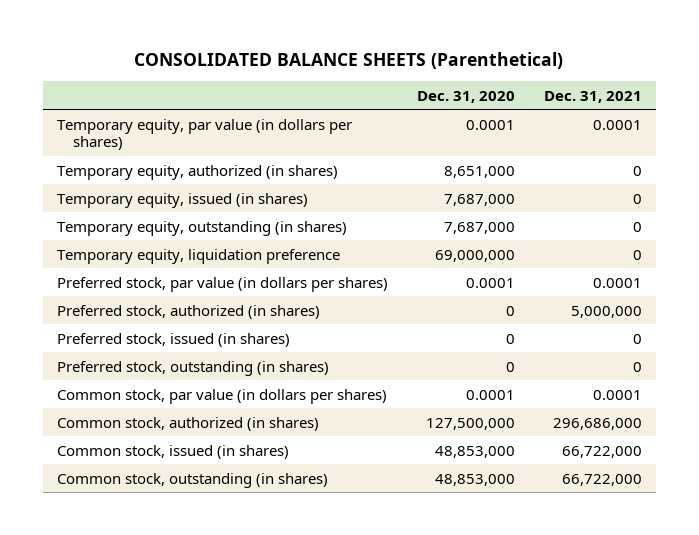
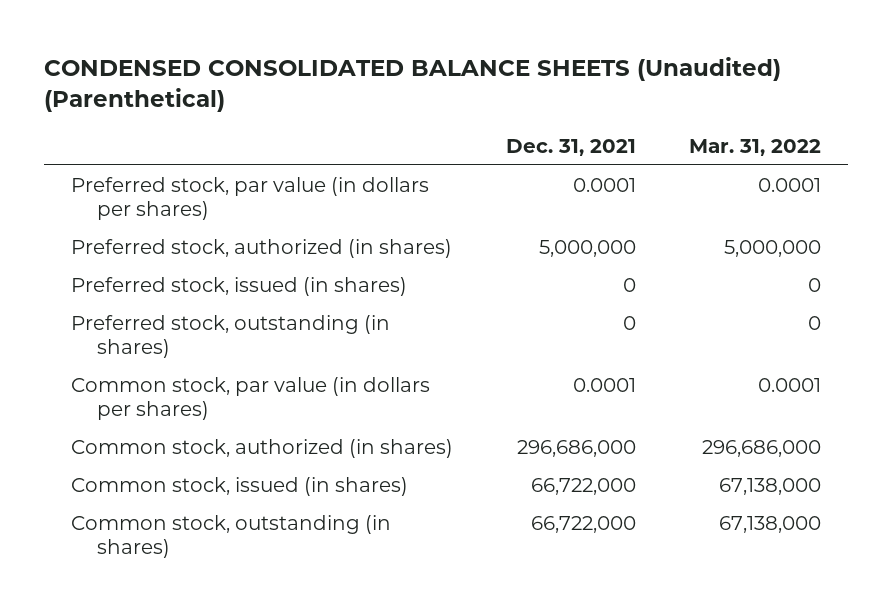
[134,51,564,69] CONSOLIDATED BALANCE SHEETS (Parenthetical) -> [44,56,782,112] CONDENSED CONSOLIDATED BALANCE SHEETS (Unaudited) (Parenthetical)
[416,90,515,103] Dec. 31, 2020 -> none
none -> [689,138,822,156] Mar. 31, 2022
[57,118,353,151] Temporary equity, par value (in dollars per shares) -> none
[57,164,339,180] Temporary equity, authorized (in shares) -> none
[57,192,309,208] Temporary equity, issued (in shares) -> none
[57,220,348,236] Temporary equity, outstanding (in shares) -> none
[57,248,341,264] Temporary equity, liquidation preference -> none

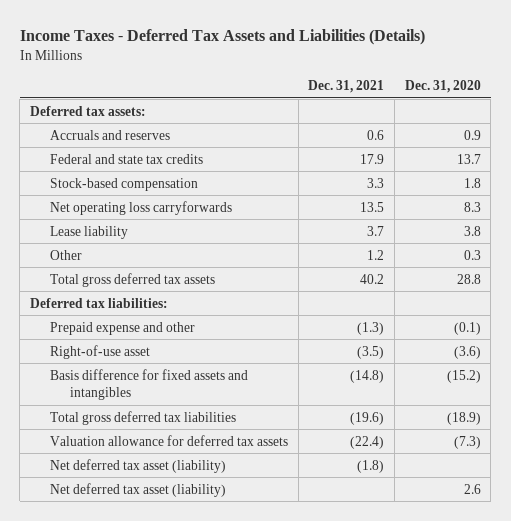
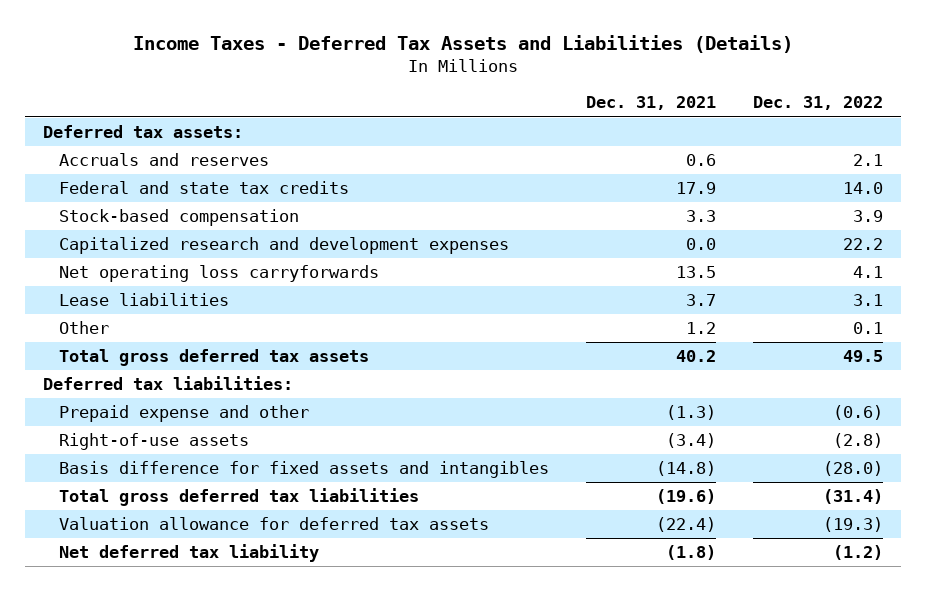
[404,79,481,93] Dec. 31, 2020 -> none
none -> [752,96,883,111] Dec. 31, 2022
none -> [58,237,509,255] Capitalized research and development expenses
[50,225,129,239] Lease liability -> [58,293,229,307] Lease liabilities
[50,344,151,359] Right-of-use asset -> [58,433,249,451] Right-of-use assets
[357,345,385,359] (3.5) -> [665,433,716,449] (3.4)
[50,482,227,497] Net deferred tax asset (liability) -> none
[50,458,227,473] Net deferred tax asset (liability) -> [58,544,319,563] Net deferred tax liability

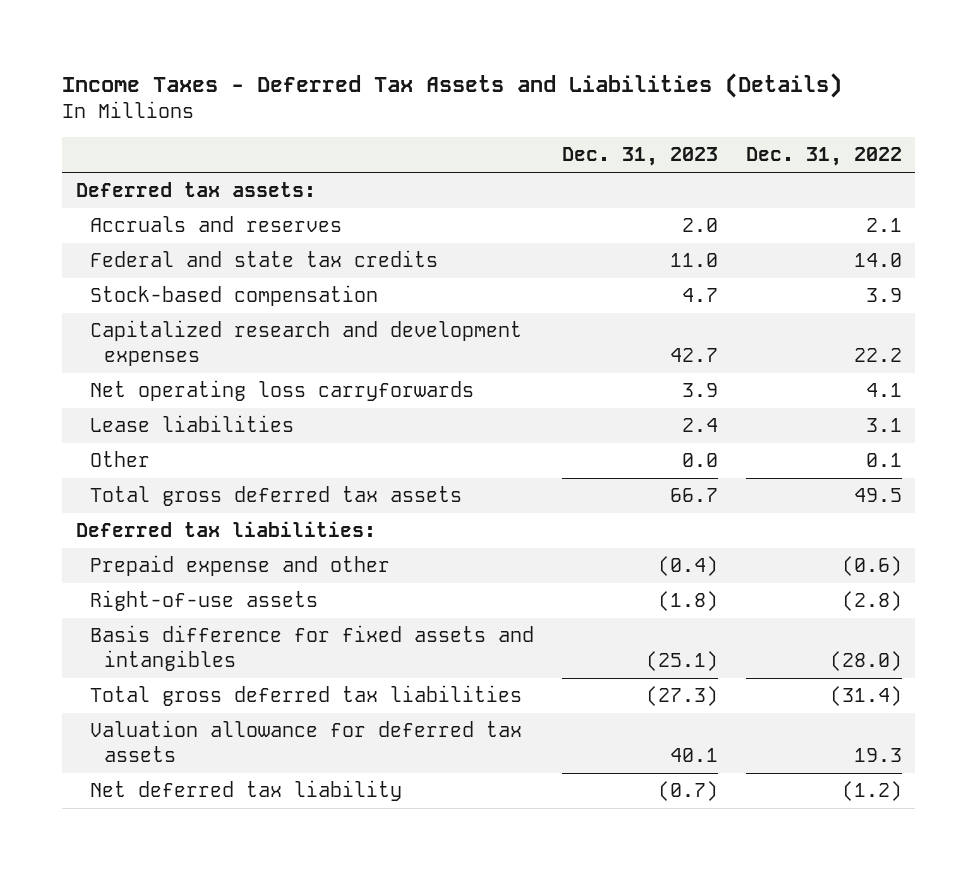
[585,96,716,111] Dec. 31, 2021 -> none
none -> [561,147,718,167] Dec. 31, 2023
[822,517,883,533] (19.3) -> [853,747,902,762] 19.3

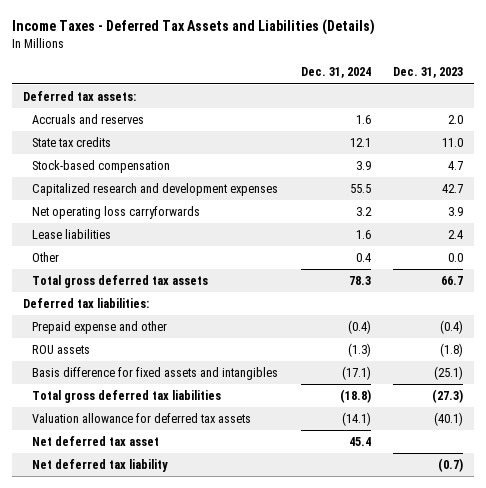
[745,147,902,167] Dec. 31, 2022 -> none
none -> [300,67,371,79] Dec. 31, 2024
[89,250,438,268] Federal and state tax credits -> [32,137,112,148] State tax credits
[89,590,318,612] Right-of-use assets -> [32,345,91,355] ROU assets
[669,747,718,762] 40.1 -> [434,412,464,427] (40.1)
none -> [32,436,160,447] Net deferred tax asset

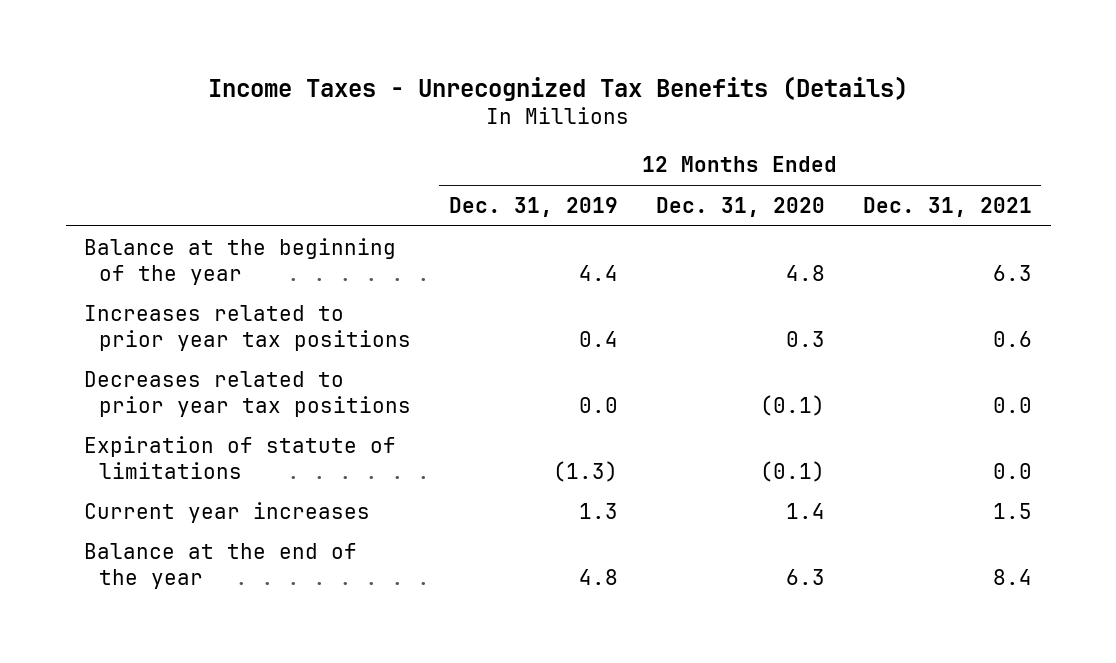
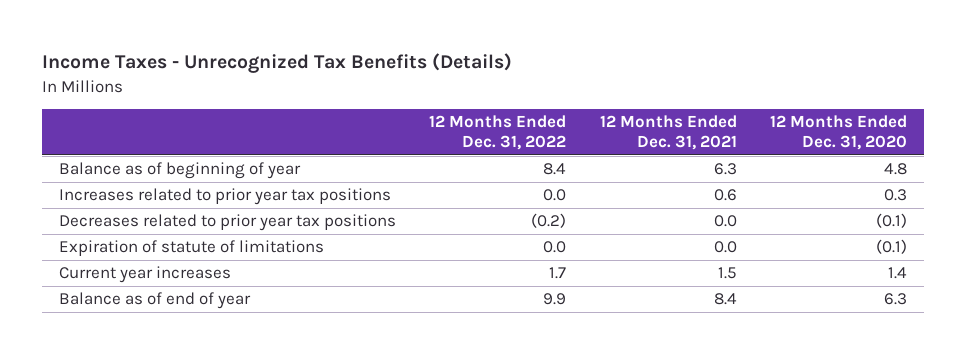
[448,196,618,217] Dec. 31, 2019 -> none
none -> [429,114,567,151] 12 Months Ended Dec. 31, 2022
[84,237,397,285] Balance at the beginning of the year -> [58,162,301,180] Balance as of beginning of year
[84,542,358,589] Balance at the end of the year -> [58,292,251,310] Balance as of end of year

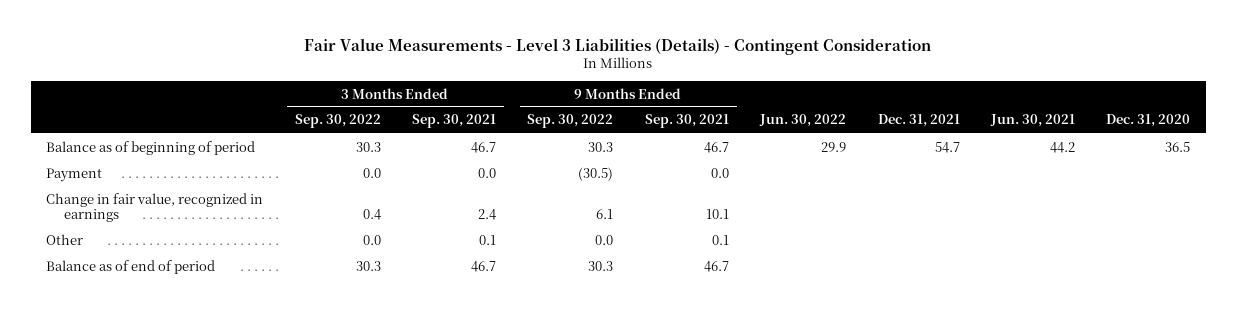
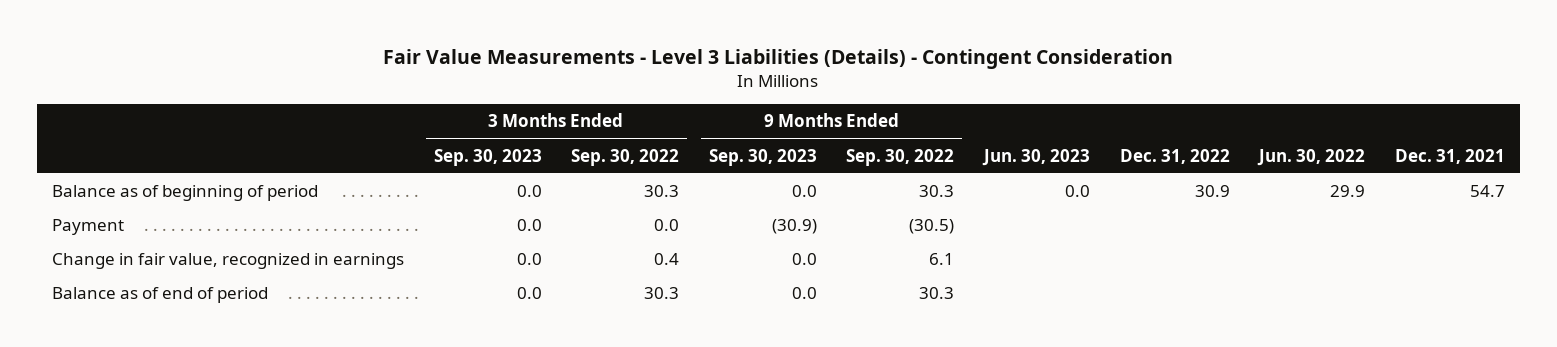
[412,114,497,129] Sep. 30, 2021 -> none
[644,114,729,129] Sep. 30, 2021 -> none
[989,114,1075,128] Jun. 30, 2021 -> none
[1106,114,1191,128] Dec. 31, 2020 -> none
none -> [433,148,542,166] Sep. 30, 2023
none -> [708,148,817,166] Sep. 30, 2023
none -> [982,148,1091,166] Jun. 30, 2023
none -> [1119,148,1230,164] Dec. 31, 2022
[46,233,84,245] Other -> none

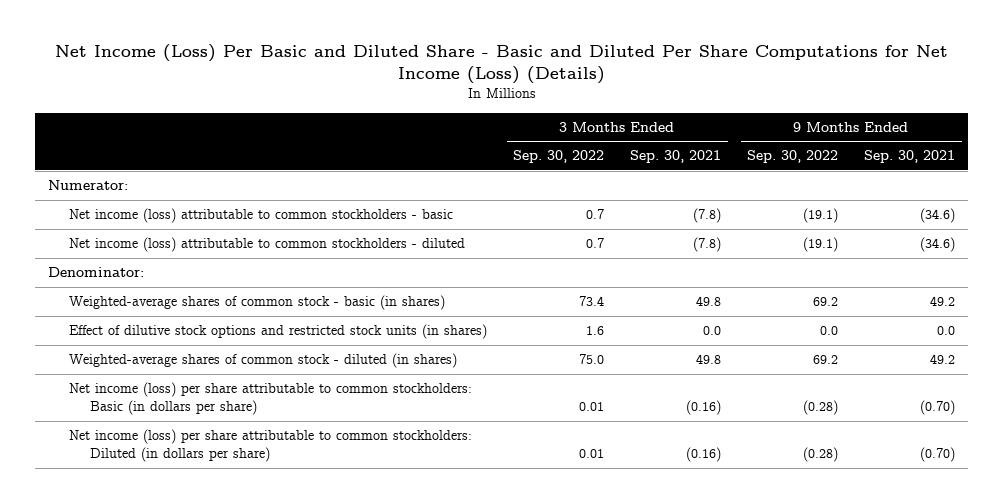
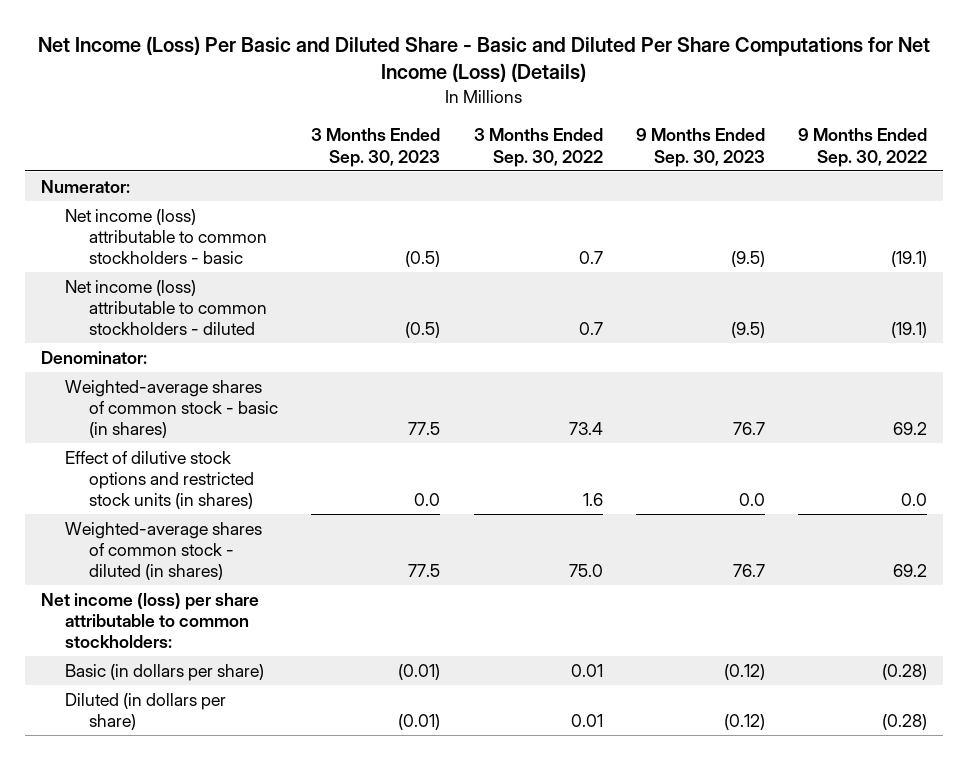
[630,150,722,164] Sep. 30, 2021 -> none
[864,150,956,164] Sep. 30, 2021 -> none
none -> [311,128,441,167] 3 Months Ended Sep. 30, 2023
none -> [635,128,765,167] 9 Months Ended Sep. 30, 2023
none -> [41,592,260,649] Net income (loss) per share attributable to common stockholders:
[69,382,473,416] Net income (loss) per share attributable to common stockholders: Basic (in dollars per share) -> [65,663,265,681] Basic (in dollars per share)
[69,429,473,463] Net income (loss) per share attributable to common stockholders: Diluted (in dollars per share) -> [65,692,227,730] Diluted (in dollars per share)

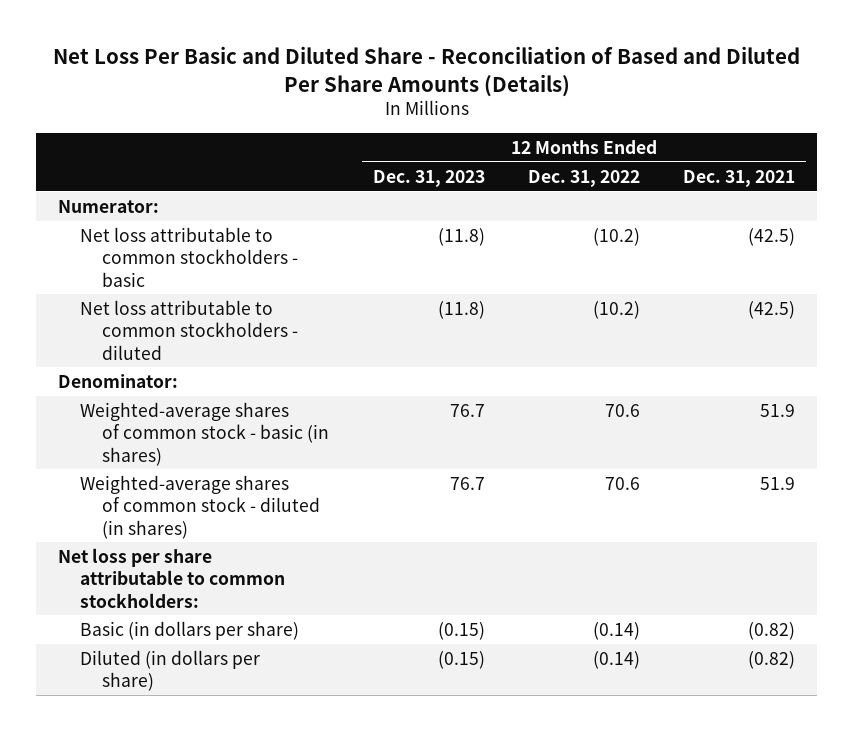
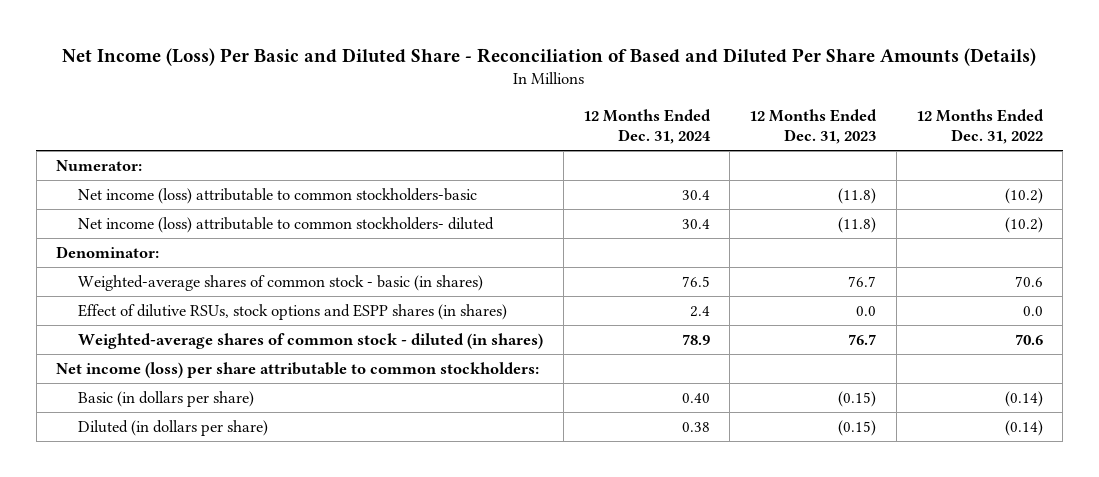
[52,45,800,97] Net Loss Per Basic and Diluted Share - Reconciliation of Based and Diluted Per Share Amounts (Details) -> [62,47,1037,66] Net Income (Loss) Per Basic and Diluted Share - Reconciliation of Based and Diluted Per Share Amounts (Details)
[683,169,796,187] Dec. 31, 2021 -> none
none -> [582,108,711,145] 12 Months Ended Dec. 31, 2024
[80,226,299,287] Net loss attributable to common stockholders - basic -> [78,187,478,204] Net income (loss) attributable to common stockholders-basic
[80,299,299,360] Net loss attributable to common stockholders - diluted -> [78,216,495,233] Net income (loss) attributable to common stockholders- diluted
none -> [78,303,508,320] Effect of dilutive RSUs, stock options and ESPP shares (in shares)
[58,547,286,608] Net loss per share attributable to common stockholders: -> [56,361,540,378] Net income (loss) per share attributable to common stockholders:

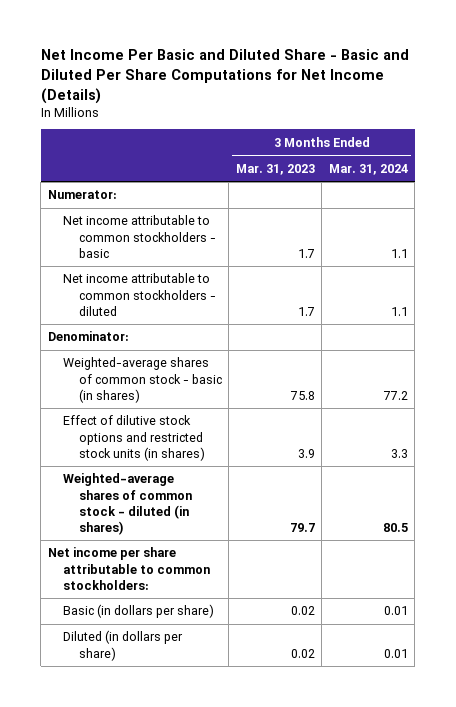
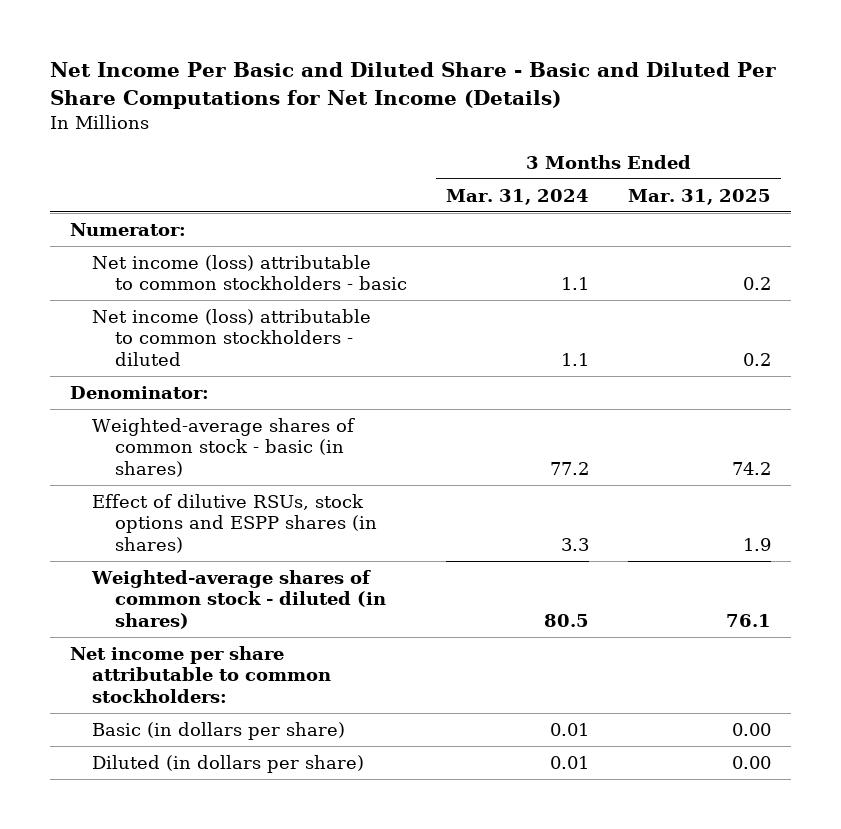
[235,163,315,175] Mar. 31, 2023 -> none
none -> [628,188,772,205] Mar. 31, 2025
[63,215,216,258] Net income attributable to common stockholders - basic -> [92,254,408,291] Net income (loss) attributable to common stockholders - basic
[63,273,216,316] Net income attributable to common stockholders - diluted -> [92,308,372,366] Net income (loss) attributable to common stockholders - diluted
[63,415,205,461] Effect of dilutive stock options and restricted stock units (in shares) -> [92,493,378,553] Effect of dilutive RSUs, stock options and ESPP shares (in shares)

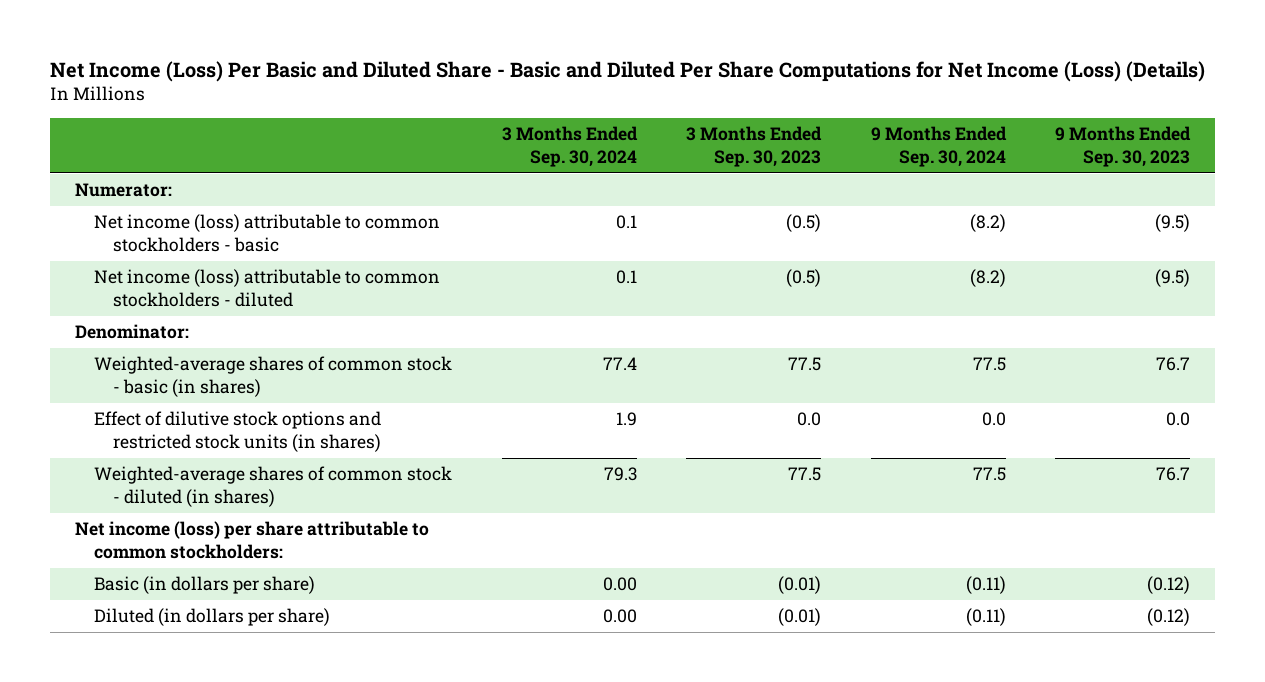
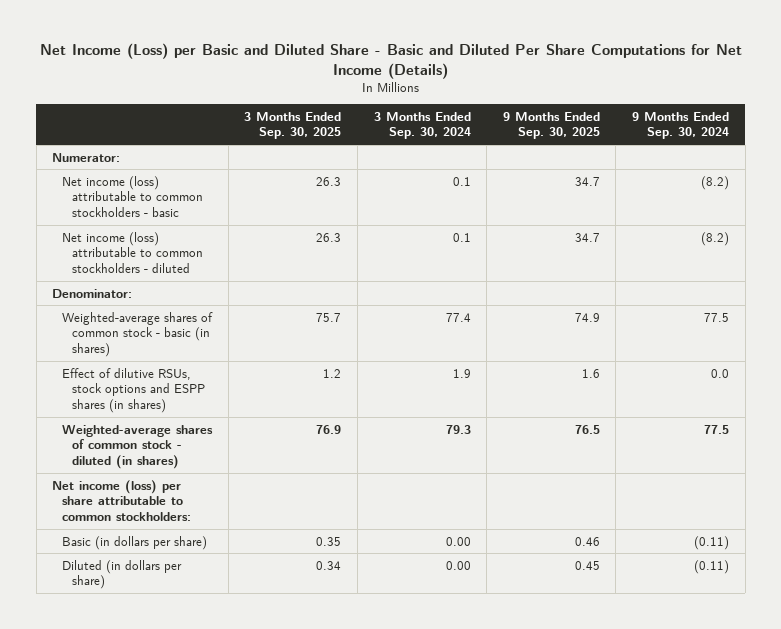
[50,60,1206,82] Net Income (Loss) Per Basic and Diluted Share - Basic and Diluted Per Share Computations for Net Income (Loss) (Details) -> [39,43,742,79] Net Income (Loss) per Basic and Diluted Share - Basic and Diluted Per Share Computations for Net Income (Details)
[686,126,823,167] 3 Months Ended Sep. 30, 2023 -> none
[1055,126,1192,167] 9 Months Ended Sep. 30, 2023 -> none
none -> [244,111,342,140] 3 Months Ended Sep. 30, 2025
none -> [502,111,600,140] 9 Months Ended Sep. 30, 2025
[93,411,382,452] Effect of dilutive stock options and restricted stock units (in shares) -> [61,367,205,413] Effect of dilutive RSUs, stock options and ESPP shares (in shares)

